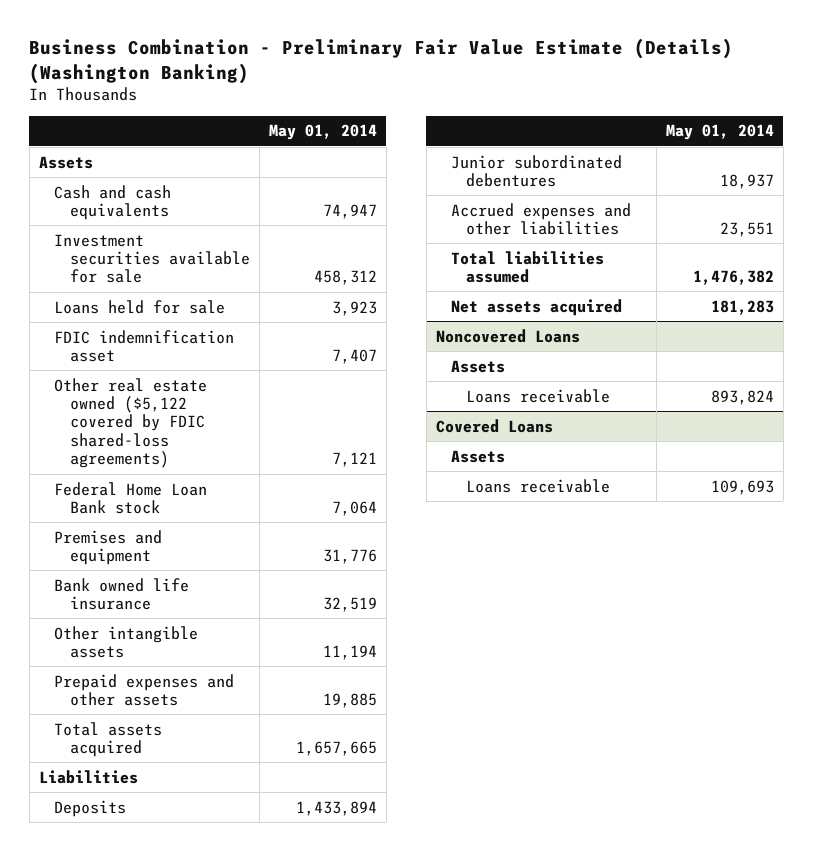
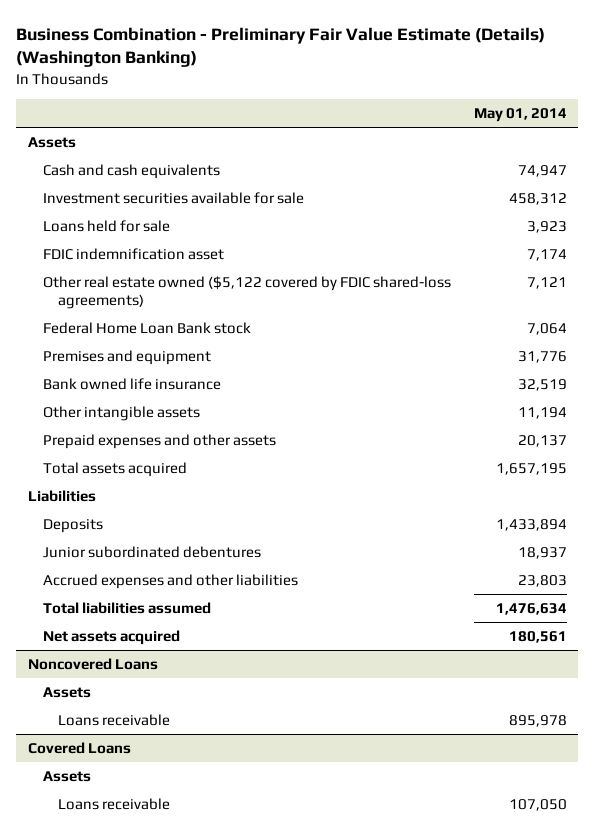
[331,349,377,365] 7,407 -> [526,248,567,261] 7,174
[322,693,377,709] 19,885 -> [517,434,567,447] 20,137
[295,741,377,757] 1,657,665 -> [495,462,567,475] 1,657,195
[719,222,774,238] 23,551 -> [517,574,567,587] 23,803
[692,270,774,286] 1,476,382 -> [495,602,567,615] 1,476,634
[710,299,774,315] 181,283 -> [508,630,567,643] 180,561
[710,389,774,405] 893,824 -> [508,714,567,727] 895,978
[710,479,774,495] 109,693 -> [508,798,567,811] 107,050

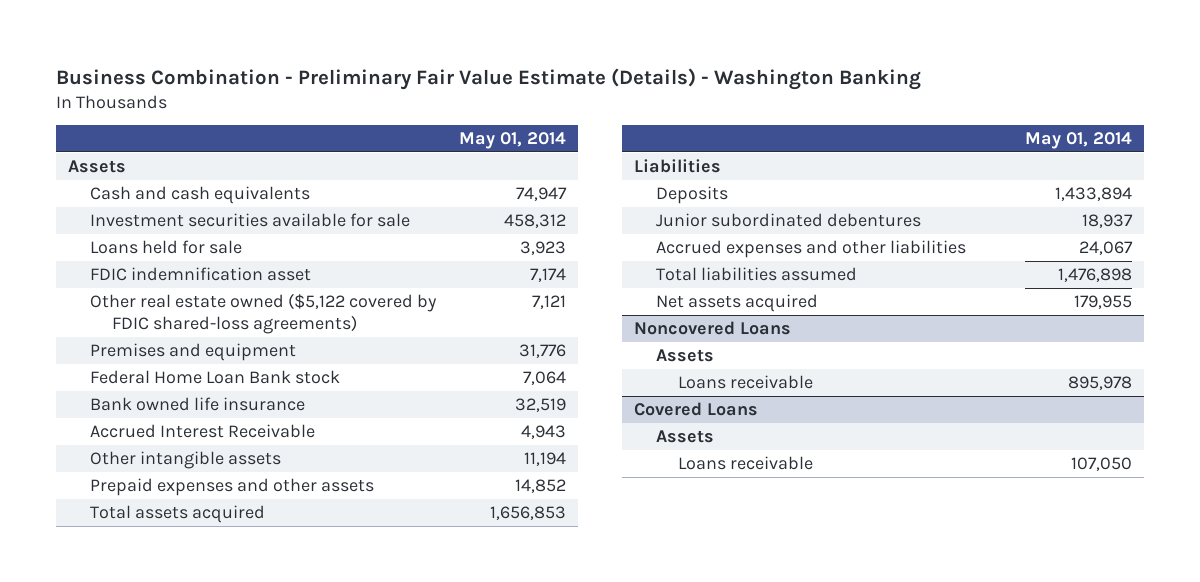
[16,26,546,68] Business Combination - Preliminary Fair Value Estimate (Details) (Washington Banking) -> [56,67,922,90] Business Combination - Preliminary Fair Value Estimate (Details) - Washington Banking
[42,321,251,334] Federal Home Loan Bank stock -> [89,369,340,384] Federal Home Loan Bank stock
none -> [89,423,315,438] Accrued Interest Receivable
[517,434,567,447] 20,137 -> [515,478,567,493] 14,852
[495,462,567,475] 1,657,195 -> [490,505,567,520] 1,656,853
[517,574,567,587] 23,803 -> [1079,240,1134,255] 24,067
[495,602,567,615] 1,476,634 -> [1058,267,1133,282] 1,476,898
[508,630,567,643] 180,561 -> [1074,294,1133,309] 179,955

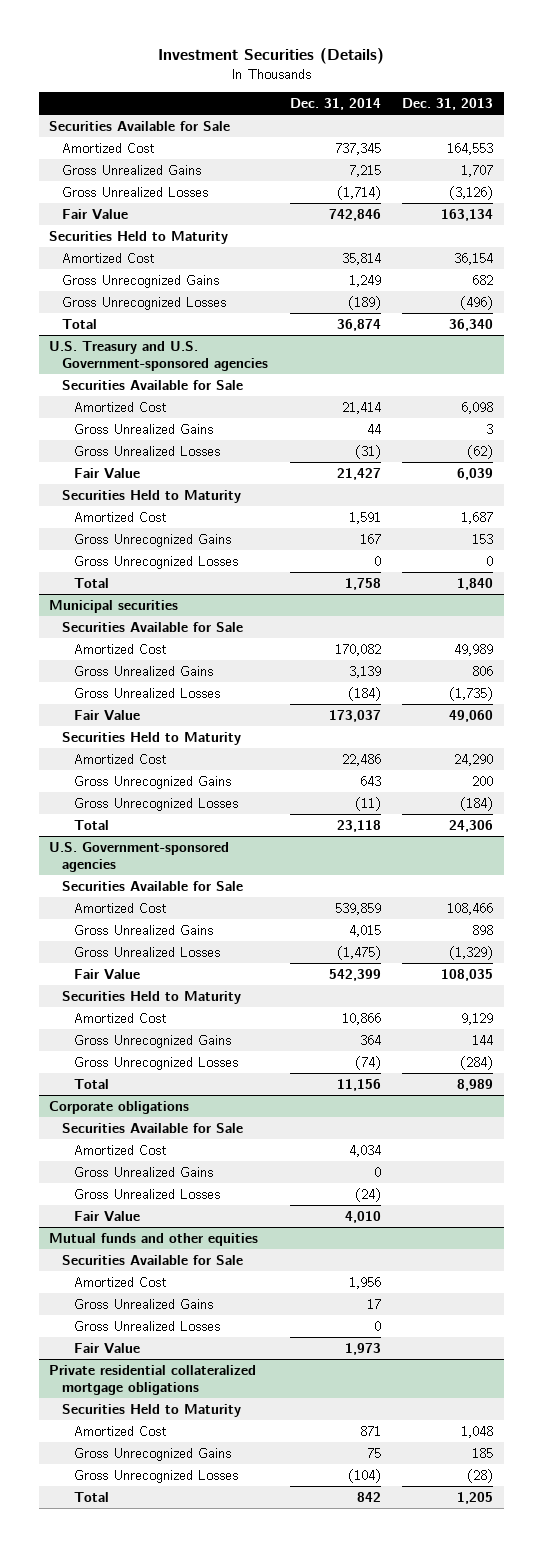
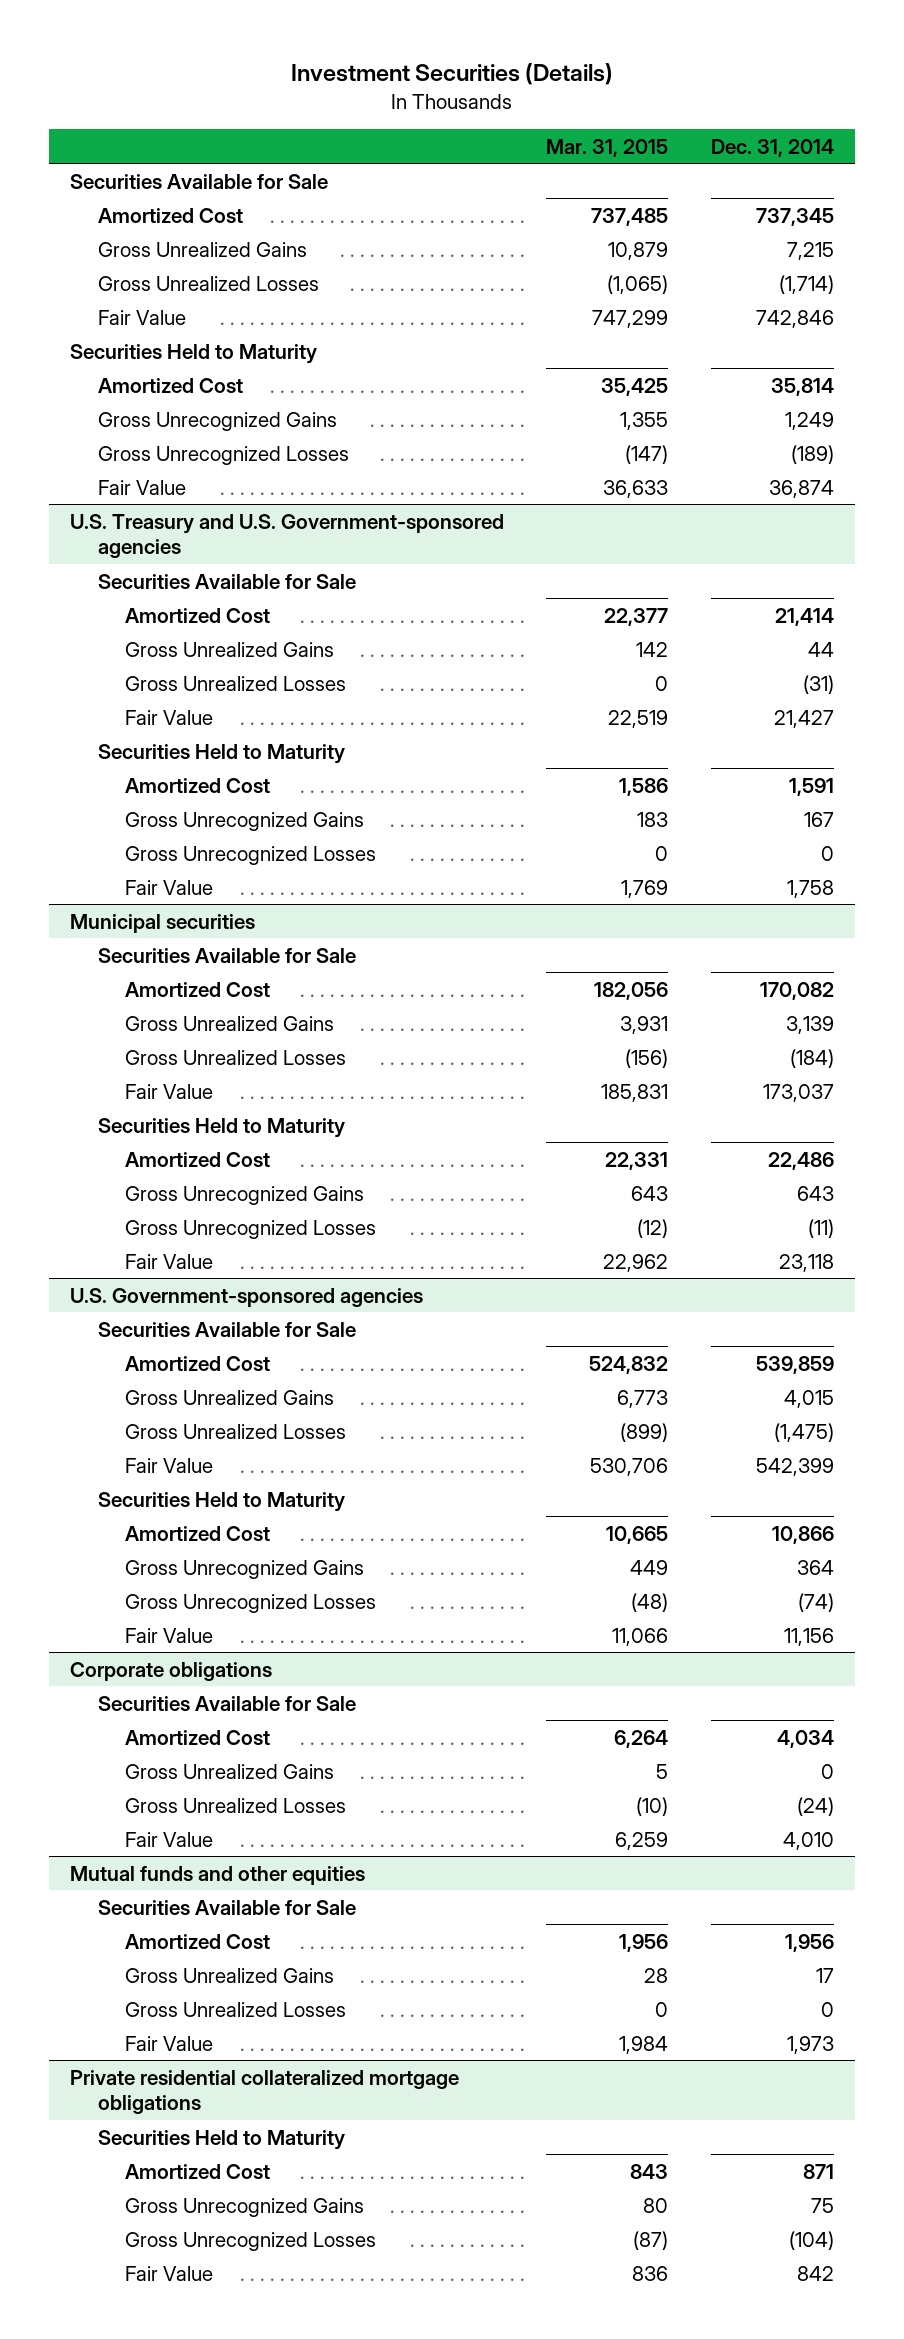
[402,98,494,111] Dec. 31, 2013 -> none
none -> [546,138,669,157] Mar. 31, 2015
[61,318,97,329] Total -> [97,479,186,495] Fair Value
[74,577,110,588] Total -> [124,879,213,895] Fair Value
[74,819,110,830] Total -> [124,1253,213,1269] Fair Value
[74,1078,110,1089] Total -> [124,1627,213,1643] Fair Value
[74,1491,110,1502] Total -> [124,2265,213,2281] Fair Value

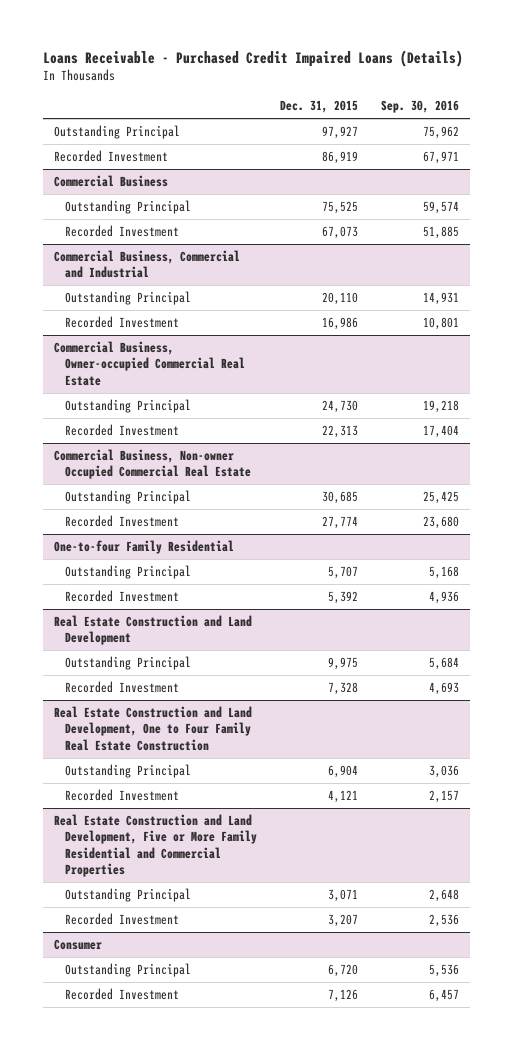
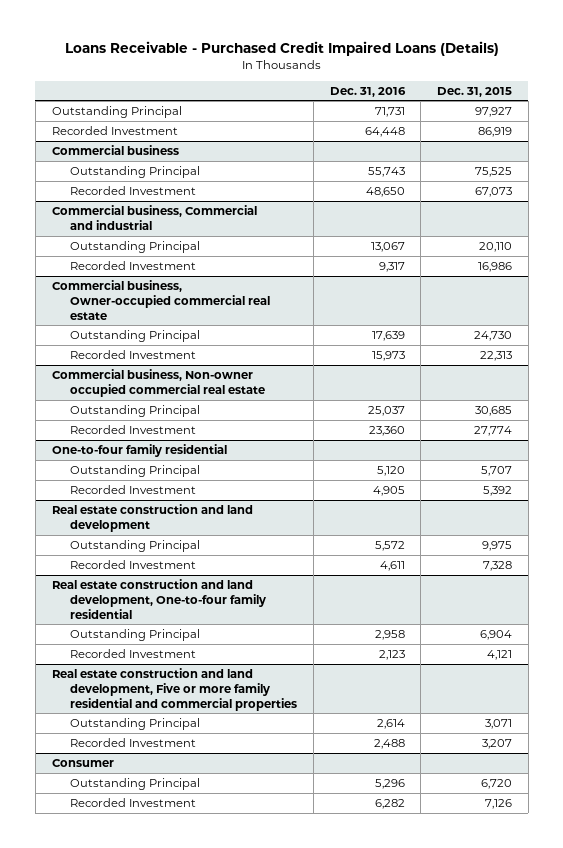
[380,99,459,113] Sep. 30, 2016 -> none
none -> [329,86,406,97] Dec. 31, 2016
[54,175,169,188] Commercial Business -> [51,144,179,155] Commercial business
[54,250,241,279] Commercial Business, Commercial and Industrial -> [51,204,257,230] Commercial business, Commercial and industrial
[54,341,246,386] Commercial Business, Owner-occupied Commercial Real Estate -> [51,279,271,320] Commercial business, Owner-occupied commercial real estate
[54,449,252,480] Commercial Business, Non-owner Occupied Commercial Real Estate -> [51,368,266,397] Commercial business, Non-owner occupied commercial real estate
[54,540,235,555] One-to-four Family Residential -> [51,443,227,457] One-to-four family residential
[54,615,253,646] Real Estate Construction and Land Development -> [51,503,253,532] Real estate construction and land development
[54,706,253,751] Real Estate Construction and Land Development, One to Four Family Real Estate Construction -> [51,578,267,619] Real estate construction and land development, One-to-four family residential
[54,814,258,877] Real Estate Construction and Land Development, Five or More Family Residential and Commercial Properties -> [51,667,298,711] Real estate construction and land development, Five or more family residential and commercial properties

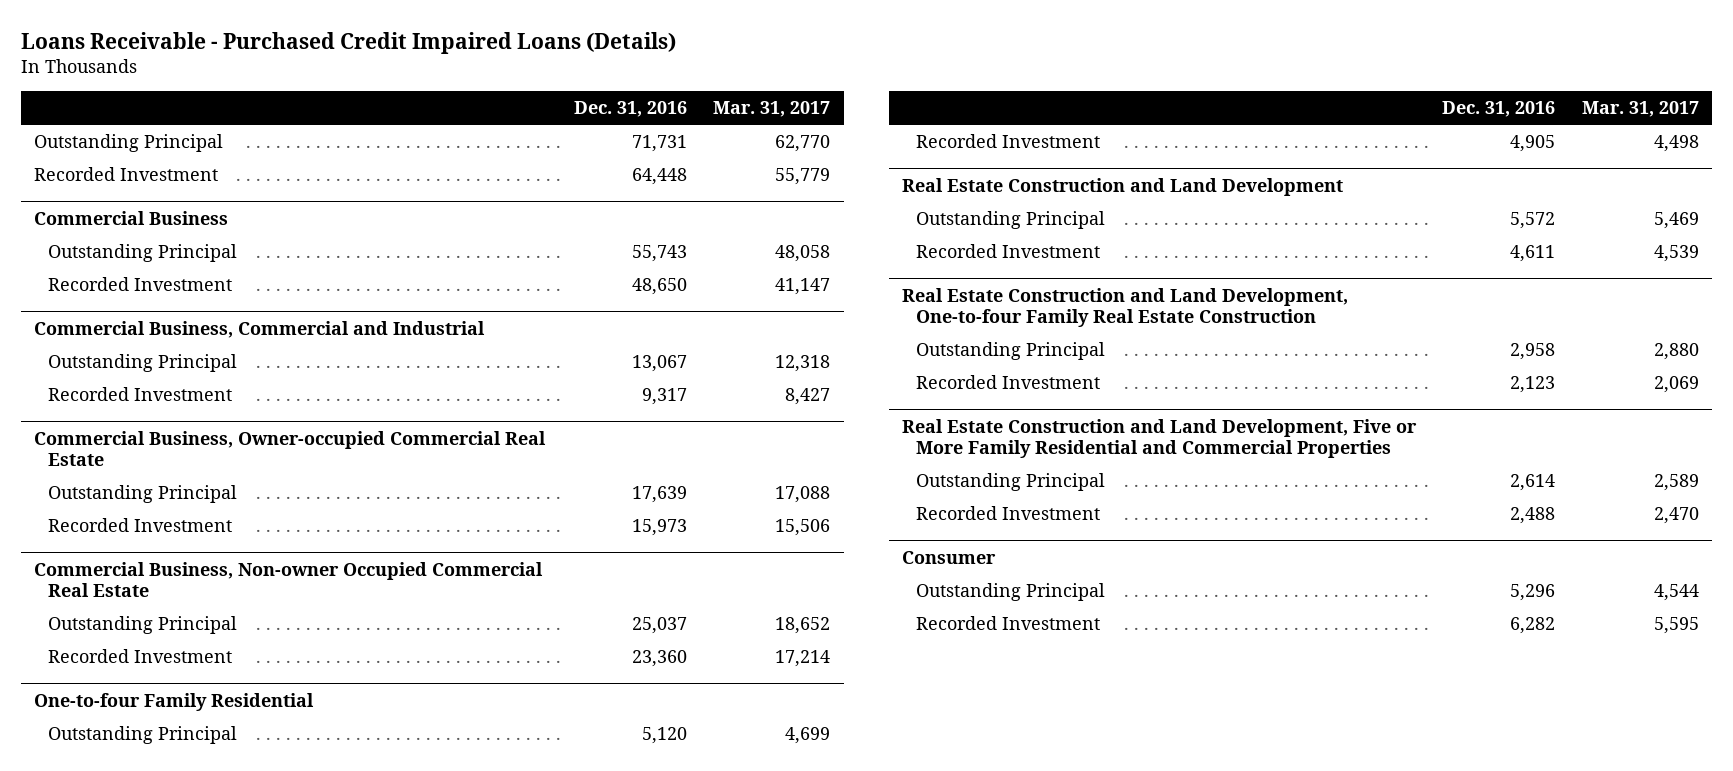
[436,86,512,97] Dec. 31, 2015 -> none
none -> [713,101,831,118] Mar. 31, 2017
[51,144,179,155] Commercial business -> [33,210,228,225] Commercial Business
[51,204,257,230] Commercial business, Commercial and industrial -> [33,320,485,338] Commercial Business, Commercial and Industrial
[51,279,271,320] Commercial business, Owner-occupied commercial real estate -> [33,430,546,466] Commercial Business, Owner-occupied Commercial Real Estate
[51,368,266,397] Commercial business, Non-owner occupied commercial real estate -> [33,561,543,597] Commercial Business, Non-owner Occupied Commercial Real Estate
[51,443,227,457] One-to-four family residential -> [33,692,314,711] One-to-four Family Residential
[51,503,253,532] Real estate construction and land development -> [902,177,1344,196] Real Estate Construction and Land Development
[51,578,267,619] Real estate construction and land development, One-to-four family residential -> [902,287,1349,327] Real Estate Construction and Land Development, One-to-four Family Real Estate Construction
[51,667,298,711] Real estate construction and land development, Five or more family residential and commercial properties -> [902,418,1418,458] Real Estate Construction and Land Development, Five or More Family Residential and Commercial Properties

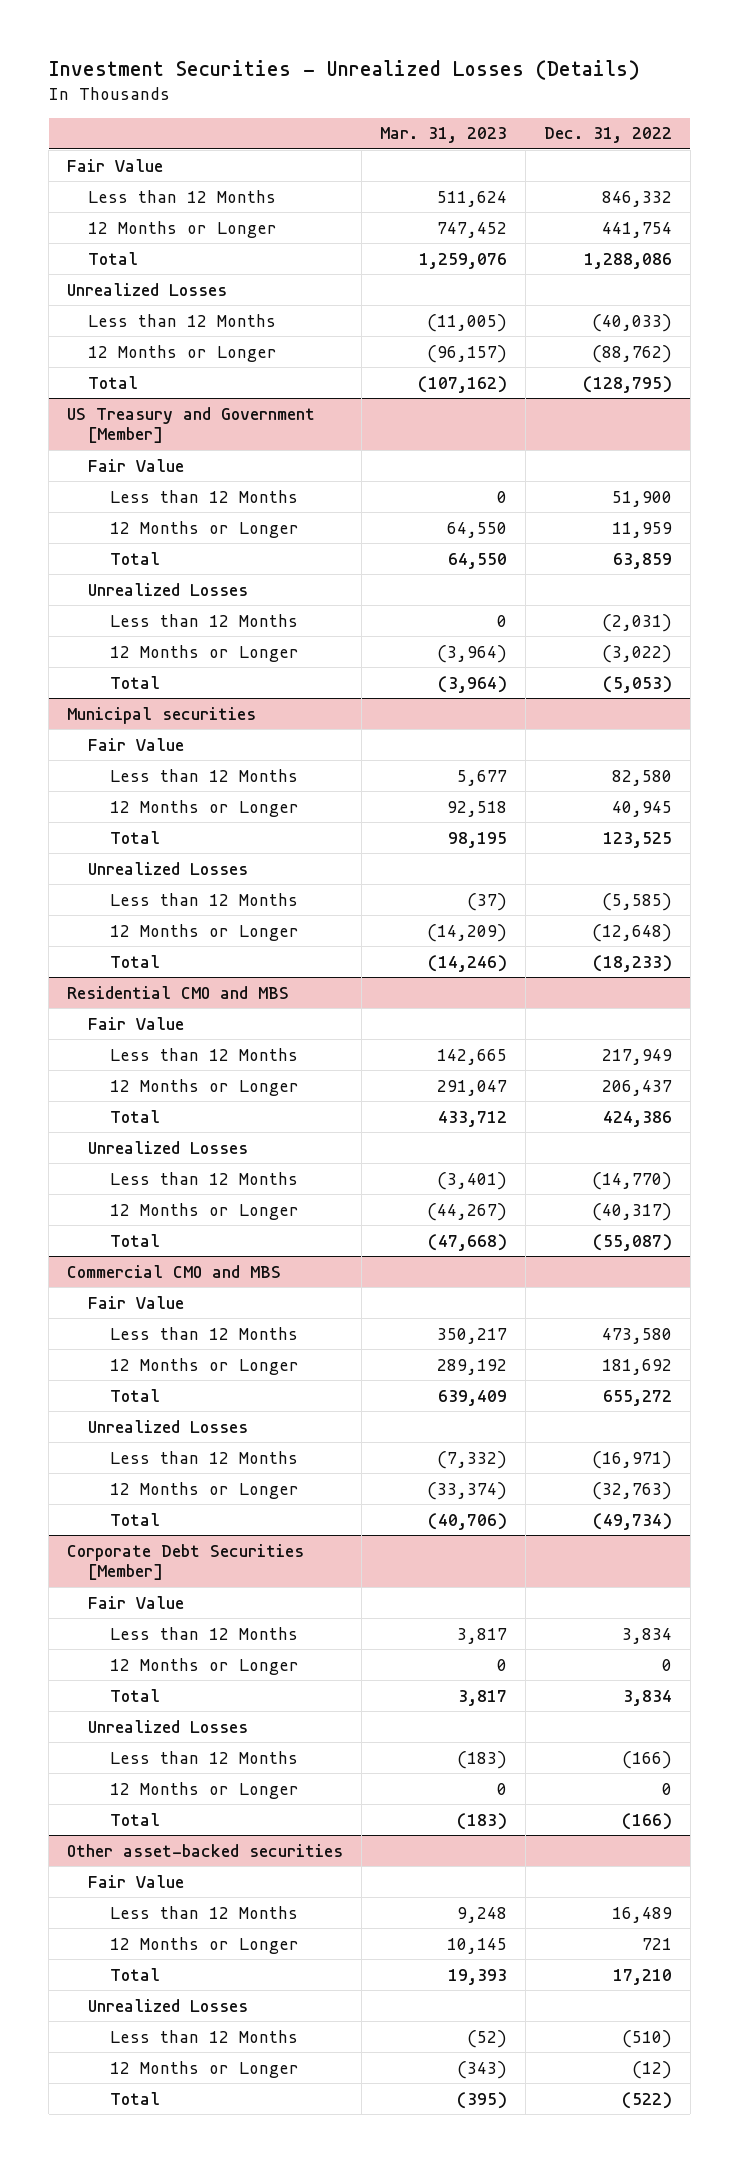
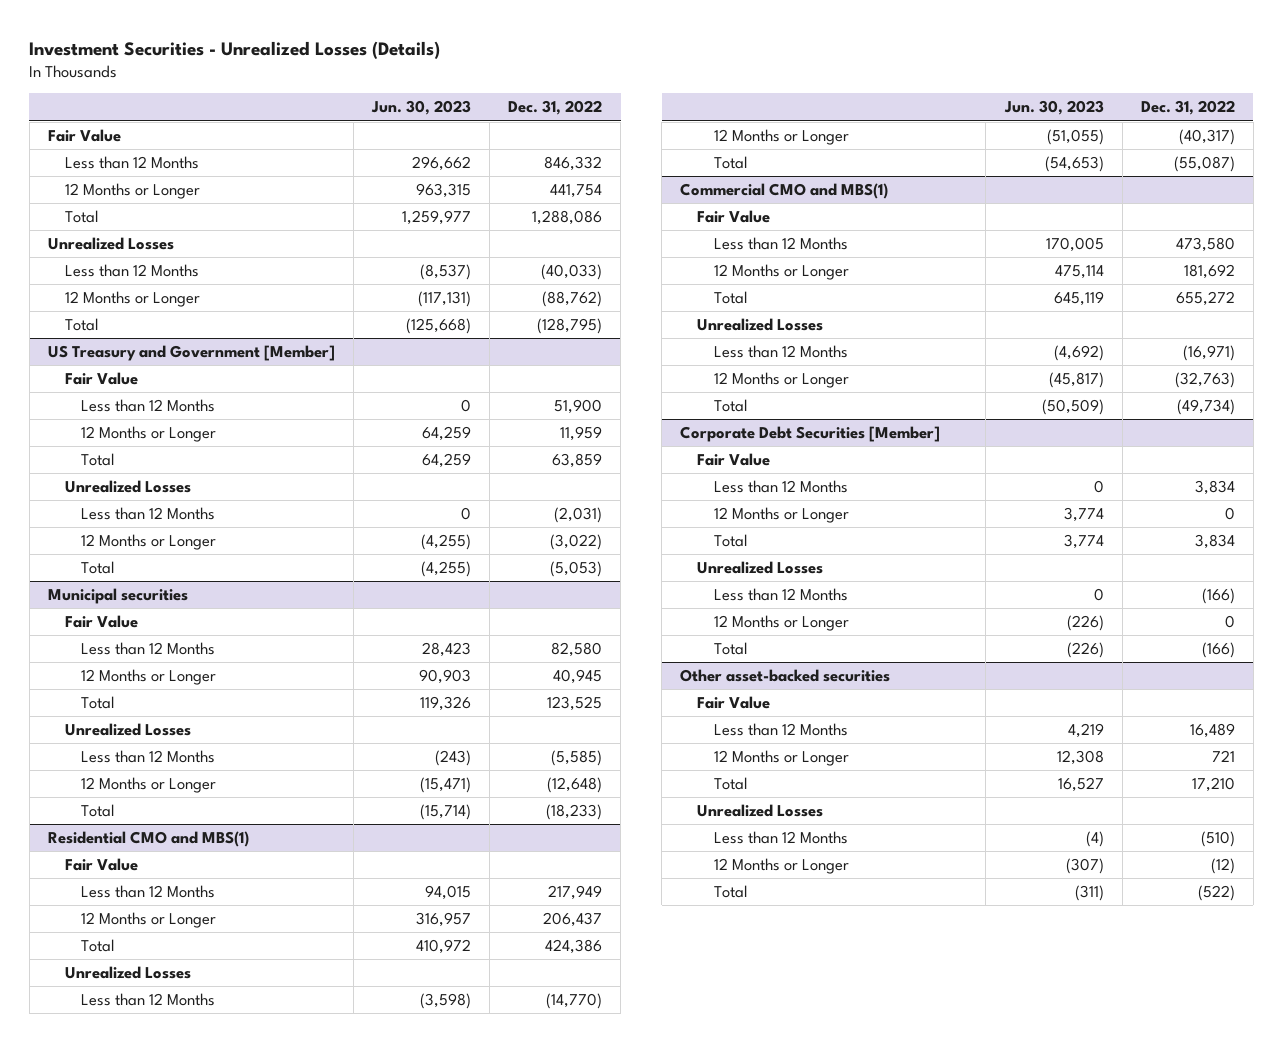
[379,127,507,144] Mar. 31, 2023 -> none
none -> [371,100,472,116] Jun. 30, 2023
[67,985,290,999] Residential CMO and MBS -> [48,831,250,848] Residential CMO and MBS(1)
[67,1264,282,1278] Commercial CMO and MBS -> [680,183,889,200] Commercial CMO and MBS(1)

